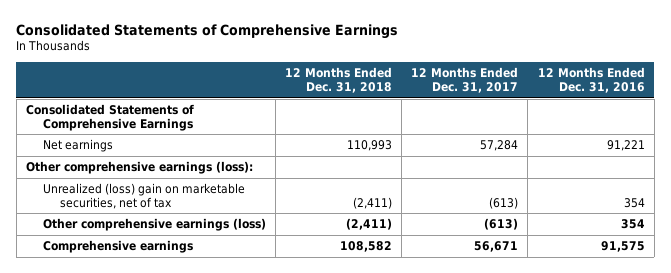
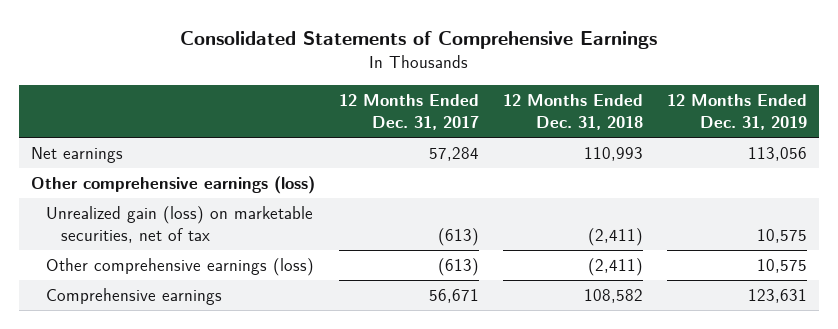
[537,67,645,93] 12 Months Ended Dec. 31, 2016 -> none
none -> [667,94,808,131] 12 Months Ended Dec. 31, 2019
[26,104,195,131] Consolidated Statements of Comprehensive Earnings -> none
[26,161,254,175] Other comprehensive earnings (loss): -> [31,175,316,194] Other comprehensive earnings (loss)
[42,183,245,209] Unrealized (loss) gain on marketable securities, net of tax -> [45,205,313,243] Unrealized gain (loss) on marketable securities, net of tax

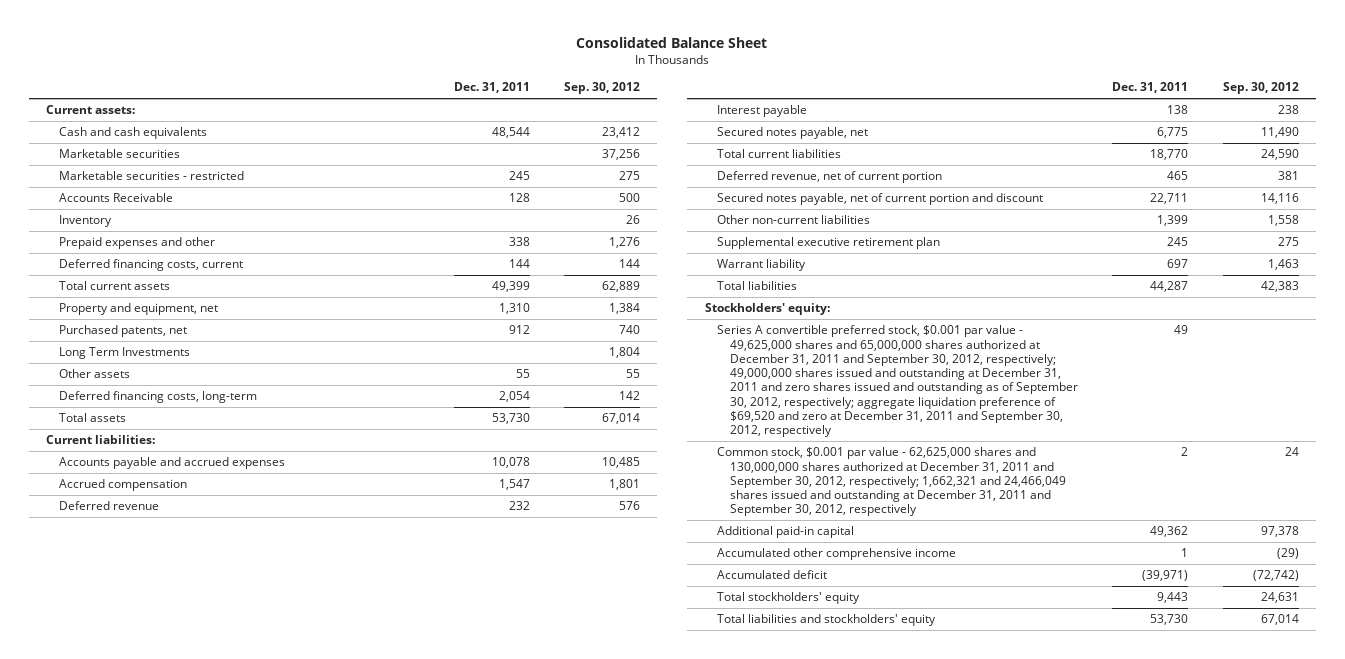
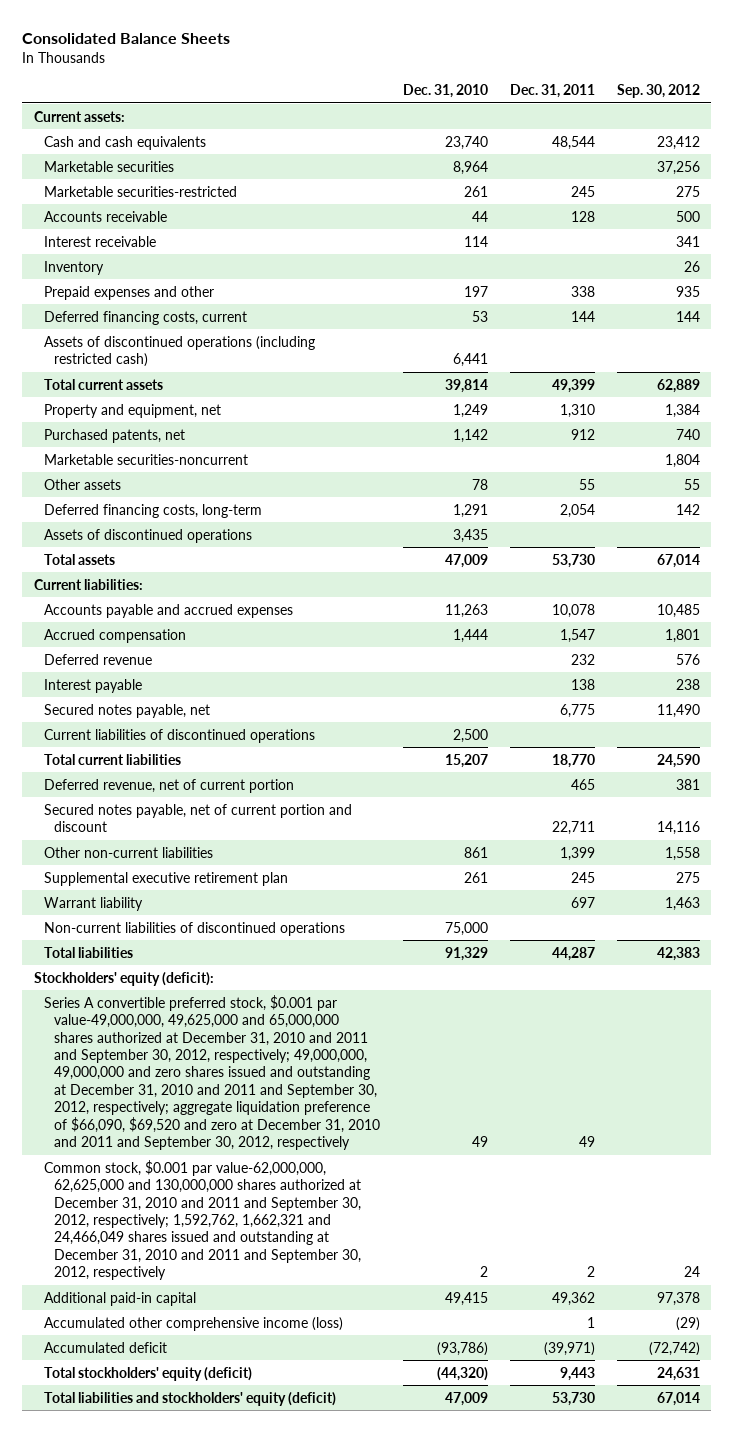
[576,36,768,48] Consolidated Balance Sheet -> [22,33,231,45] Consolidated Balance Sheets
none -> [402,84,488,99] Dec. 31, 2010
[58,171,244,181] Marketable securities - restricted -> [43,185,237,197] Marketable securities-restricted
[58,193,173,203] Accounts Receivable -> [43,210,167,222] Accounts receivable
none -> [43,235,156,247] Interest receivable
[609,237,641,249] 1,276 -> [676,285,701,297] 935
none -> [43,335,315,368] Assets of discontinued operations (including restricted cash)
[58,347,190,360] Long Term Investments -> [43,453,248,465] Marketable securities-noncurrent
none -> [43,528,252,543] Assets of discontinued operations
none -> [43,728,315,743] Current liabilities of discontinued operations
none -> [43,921,345,936] Non-current liabilities of discontinued operations
[704,303,830,316] Stockholders' equity: -> [33,971,214,986] Stockholders' equity (deficit):
[717,325,1078,438] Series A convertible preferred stock, $0.001 par value - 49,625,000 shares and 65,000,000 shares authorized at December 31, 2011 and September 30, 2012, respectively; 49,000,000 shares issued and outstanding at December 31, 2011 and zero shares issued and outstanding as of September 30, 2012, respectively; aggregate liquidation preference of $69,520 and zero at December 31, 2011 and September 30, 2012, respectively -> [43,994,381,1151] Series A convertible preferred stock, $0.001 par value-49,000,000, 49,625,000 and 65,000,000 shares authorized at December 31, 2010 and 2011 and September 30, 2012, respectively; 49,000,000, 49,000,000 and zero shares issued and outstanding at December 31, 2010 and 2011 and September 30, 2012, respectively; aggregate liquidation preference of $66,090, $69,520 and zero at December 31, 2010 and 2011 and September 30, 2012, respectively
[717,447,1066,517] Common stock, $0.001 par value - 62,625,000 shares and 130,000,000 shares authorized at December 31, 2011 and September 30, 2012, respectively; 1,662,321 and 24,466,049 shares issued and outstanding at December 31, 2011 and September 30, 2012, respectively -> [43,1159,362,1281] Common stock, $0.001 par value-62,000,000, 62,625,000 and 130,000,000 shares authorized at December 31, 2010 and 2011 and September 30, 2012, respectively; 1,592,762, 1,662,321 and 24,466,049 shares issued and outstanding at December 31, 2010 and 2011 and September 30, 2012, respectively
[717,548,957,561] Accumulated other comprehensive income -> [43,1316,343,1331] Accumulated other comprehensive income (loss)
[717,592,861,605] Total stockholders' equity -> [43,1366,252,1381] Total stockholders' equity (deficit)
[717,614,937,627] Total liabilities and stockholders' equity -> [43,1391,336,1406] Total liabilities and stockholders' equity (deficit)

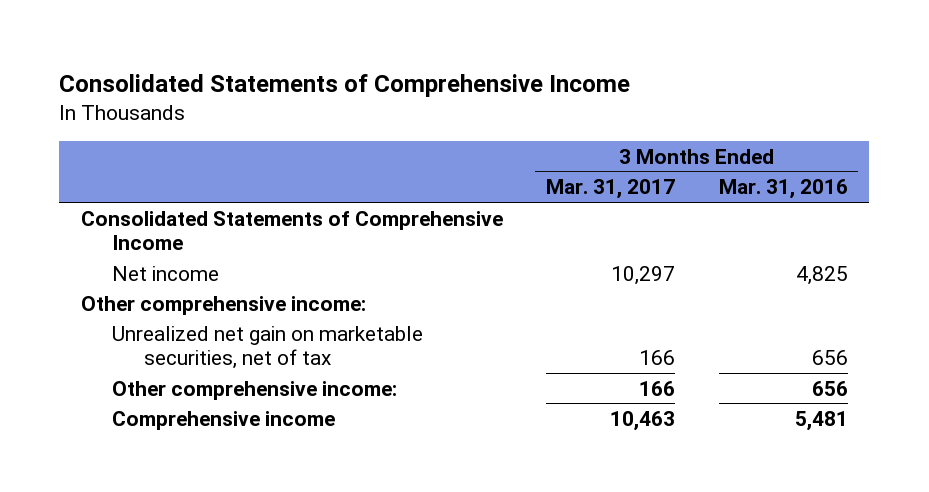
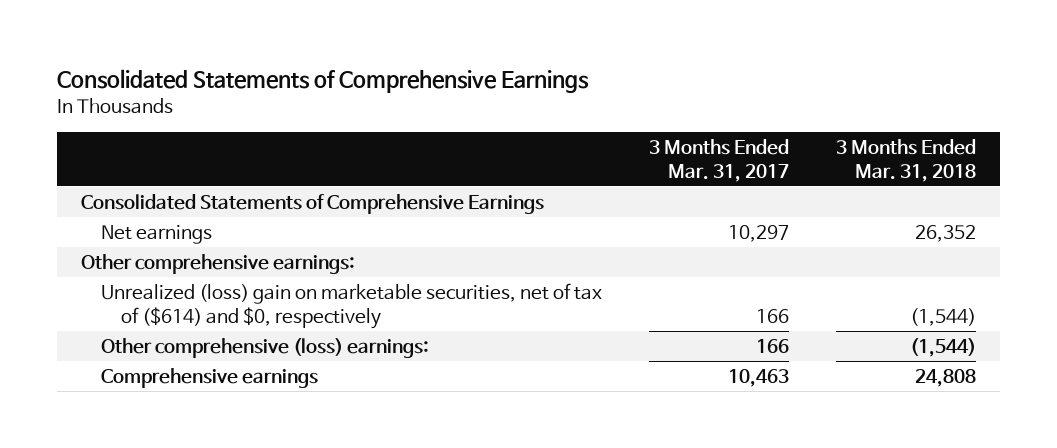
[59,74,631,98] Consolidated Statements of Comprehensive Income -> [57,68,590,93] Consolidated Statements of Comprehensive Earnings
[718,179,848,200] Mar. 31, 2016 -> none
none -> [836,139,977,182] 3 Months Ended Mar. 31, 2018
[81,210,504,251] Consolidated Statements of Comprehensive Income -> [80,193,544,214] Consolidated Statements of Comprehensive Earnings
[112,265,220,281] Net income -> [100,224,212,244] Net earnings
[81,295,367,315] Other comprehensive income: -> [80,253,355,274] Other comprehensive earnings:
[112,325,424,370] Unrealized net gain on marketable securities, net of tax -> [100,282,602,329] Unrealized (loss) gain on marketable securities, net of tax of ($614) and $0, respectively
[112,380,398,400] Other comprehensive income: -> [100,337,429,358] Other comprehensive (loss) earnings:
[112,410,336,430] Comprehensive income -> [100,367,318,388] Comprehensive earnings

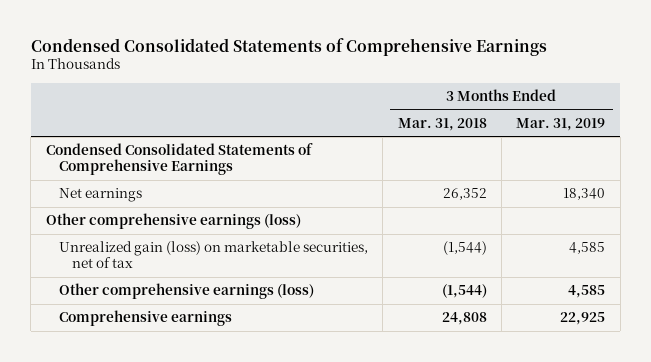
[57,68,590,93] Consolidated Statements of Comprehensive Earnings -> [30,37,547,56] Condensed Consolidated Statements of Comprehensive Earnings
[648,139,789,182] 3 Months Ended Mar. 31, 2017 -> none
none -> [516,117,606,131] Mar. 31, 2019
[80,193,544,214] Consolidated Statements of Comprehensive Earnings -> [45,143,313,176] Condensed Consolidated Statements of Comprehensive Earnings
[80,253,355,274] Other comprehensive earnings: -> [45,213,301,230] Other comprehensive earnings (loss)
[100,282,602,329] Unrealized (loss) gain on marketable securities, net of tax of ($614) and $0, respectively -> [58,241,368,269] Unrealized gain (loss) on marketable securities, net of tax
[100,337,429,358] Other comprehensive (loss) earnings: -> [58,283,314,300] Other comprehensive earnings (loss)

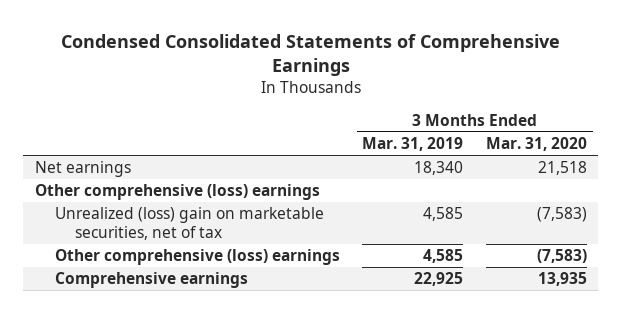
[397,117,487,131] Mar. 31, 2018 -> none
none -> [485,137,587,152] Mar. 31, 2020
[45,143,313,176] Condensed Consolidated Statements of Comprehensive Earnings -> none
[45,213,301,230] Other comprehensive earnings (loss) -> [34,184,320,201] Other comprehensive (loss) earnings
[58,241,368,269] Unrealized gain (loss) on marketable securities, net of tax -> [55,207,325,240] Unrealized (loss) gain on marketable securities, net of tax
[58,283,314,300] Other comprehensive earnings (loss) -> [55,249,341,266] Other comprehensive (loss) earnings

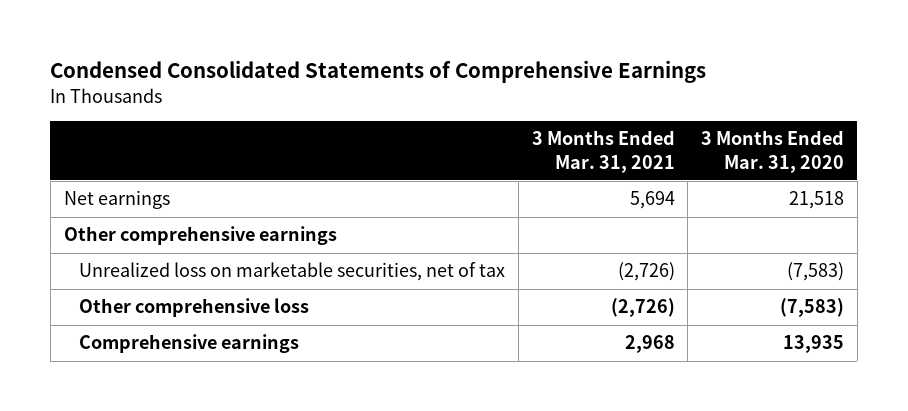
[362,137,464,152] Mar. 31, 2019 -> none
none -> [531,130,675,173] 3 Months Ended Mar. 31, 2021
[34,184,320,201] Other comprehensive (loss) earnings -> [63,226,337,246] Other comprehensive earnings
[55,207,325,240] Unrealized (loss) gain on marketable securities, net of tax -> [79,262,506,282] Unrealized loss on marketable securities, net of tax
[55,249,341,266] Other comprehensive (loss) earnings -> [79,298,310,318] Other comprehensive loss

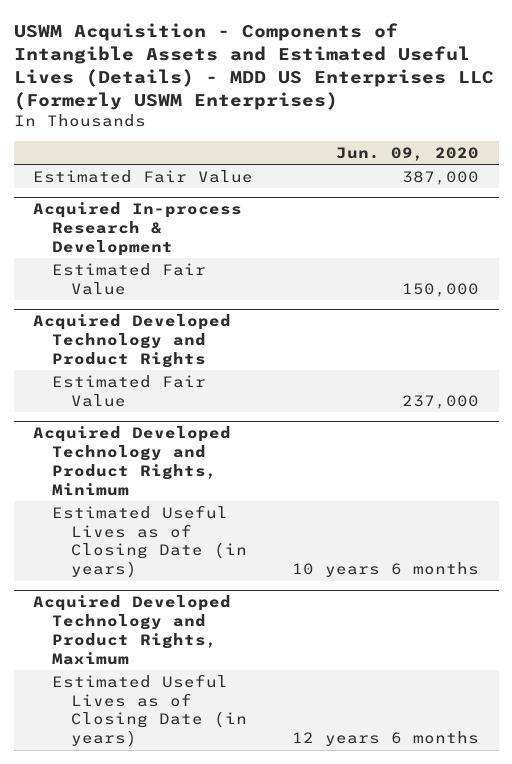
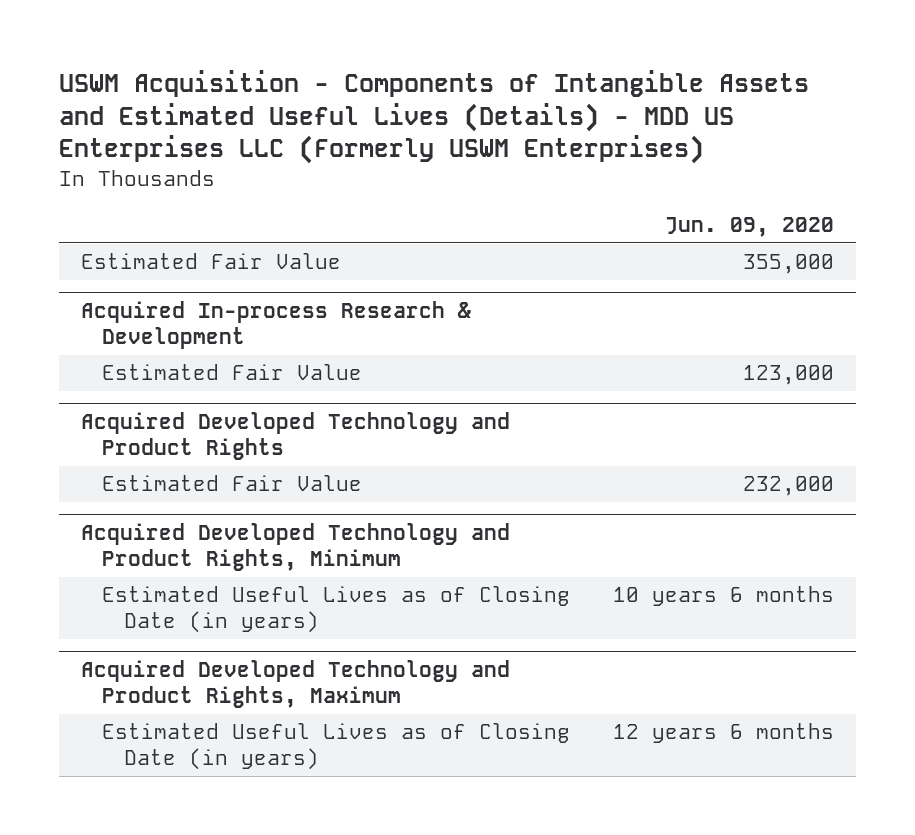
[402,170,480,185] 387,000 -> [743,254,835,275] 355,000
[402,282,480,297] 150,000 -> [743,365,835,386] 123,000
[402,394,480,409] 237,000 -> [743,476,835,497] 232,000

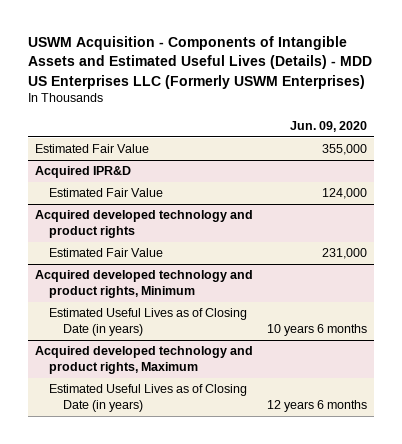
[80,301,471,350] Acquired In-process Research & Development -> [35,166,132,179] Acquired IPR&D
[743,365,835,386] 123,000 -> [322,188,368,200] 124,000
[80,412,510,461] Acquired Developed Technology and Product Rights -> [35,210,254,238] Acquired developed technology and product rights
[743,476,835,497] 232,000 -> [322,248,368,260] 231,000
[80,523,510,572] Acquired Developed Technology and Product Rights, Minimum -> [35,270,254,298] Acquired developed technology and product rights, Minimum
[80,660,510,709] Acquired Developed Technology and Product Rights, Maximum -> [35,346,254,374] Acquired developed technology and product rights, Maximum

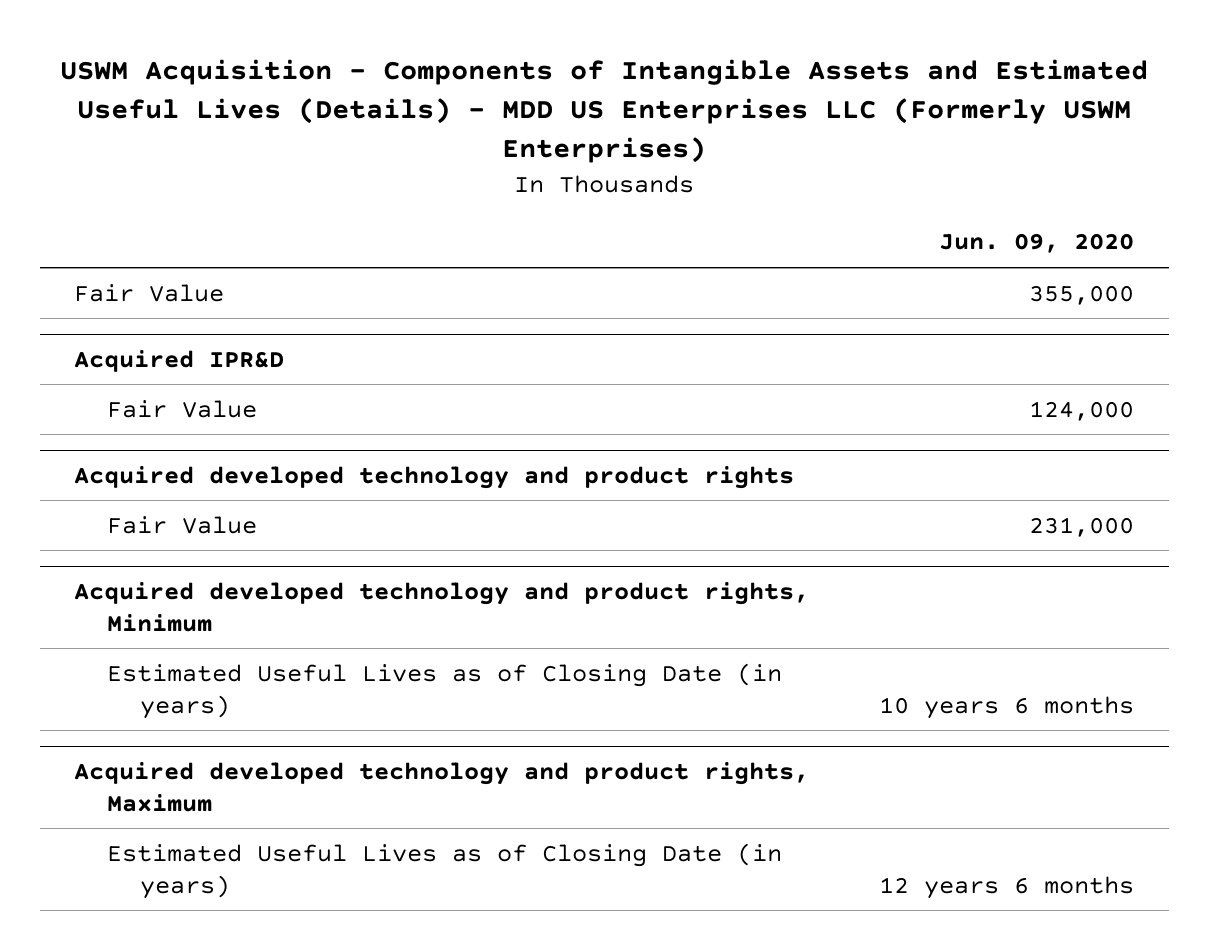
[35,144,150,154] Estimated Fair Value -> [74,283,225,302] Fair Value
[48,188,163,198] Estimated Fair Value -> [107,399,258,418] Fair Value
[48,248,163,258] Estimated Fair Value -> [107,515,258,534] Fair Value

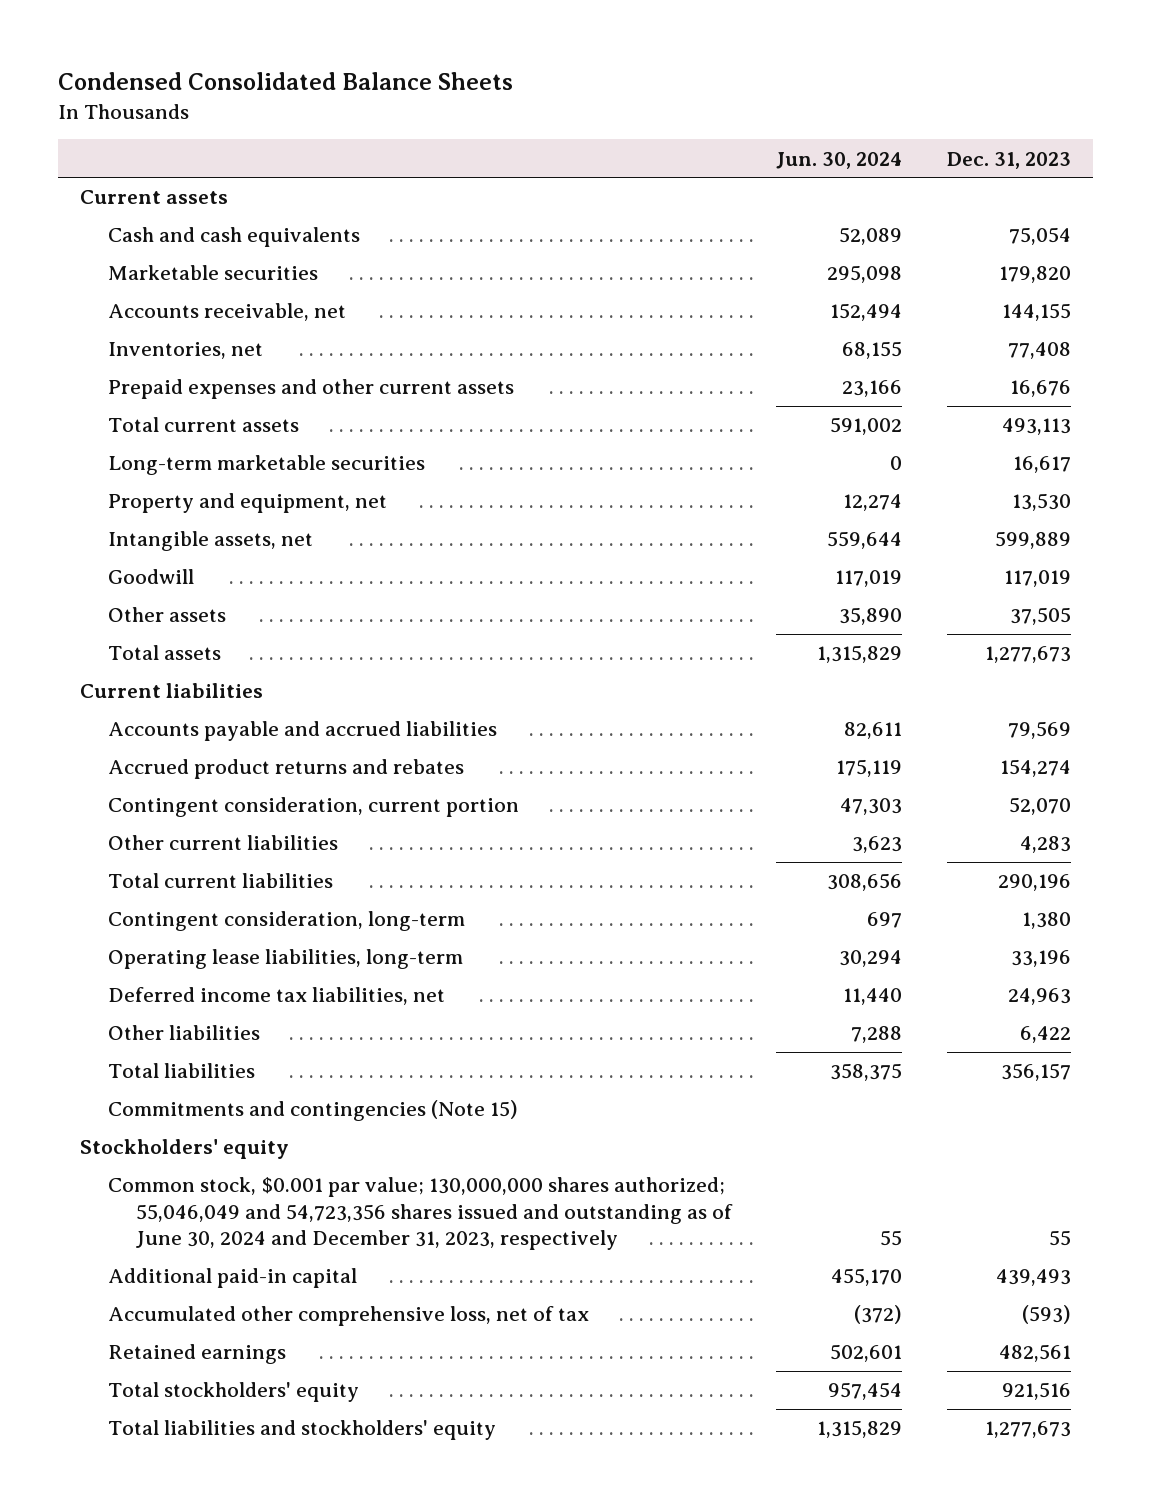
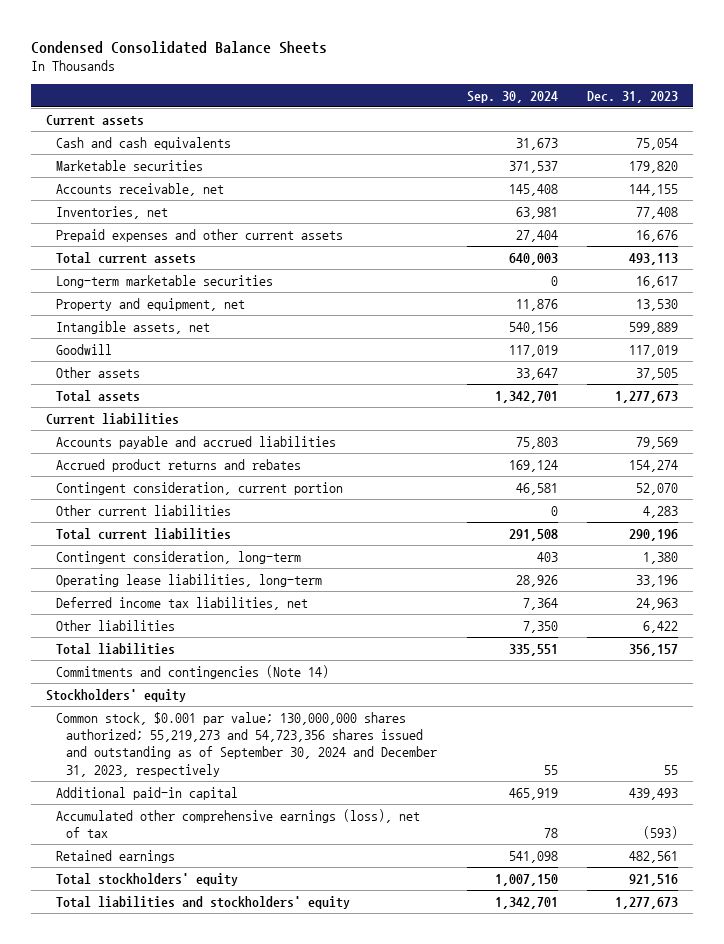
[776,151,903,169] Jun. 30, 2024 -> none
none -> [466,90,558,103] Sep. 30, 2024
[108,1100,519,1122] Commitments and contingencies (Note 15) -> [56,664,330,679] Commitments and contingencies (Note 14)
[108,1177,734,1250] Common stock, $0.001 par value; 130,000,000 shares authorized; 55,046,049 and 54,723,356 shares issued and outstanding as of June 30, 2024 and December 31, 2023, respectively -> [56,711,438,777] Common stock, $0.001 par value; 130,000,000 shares authorized; 55,219,273 and 54,723,356 shares issued and outstanding as of September 30, 2024 and December 31, 2023, respectively
[108,1306,590,1327] Accumulated other comprehensive loss, net of tax -> [56,808,421,838] Accumulated other comprehensive earnings (loss), net of tax

